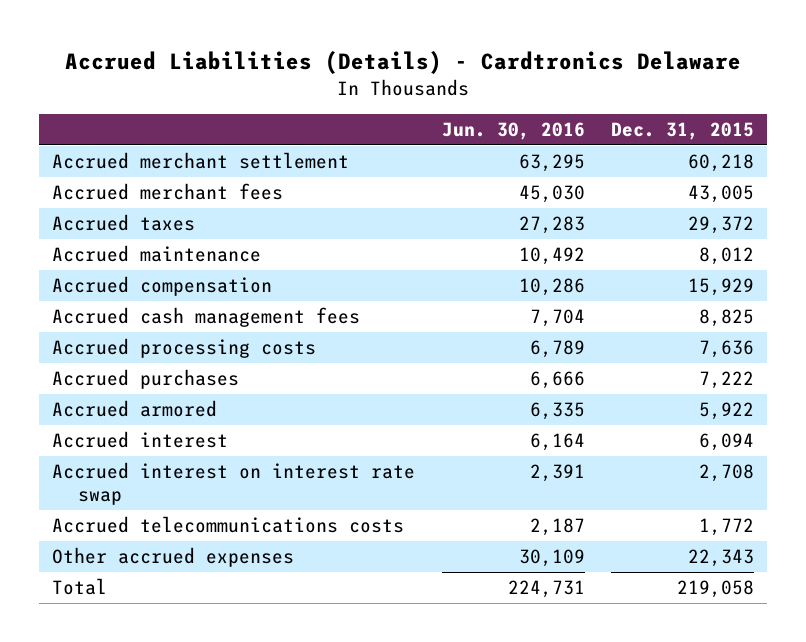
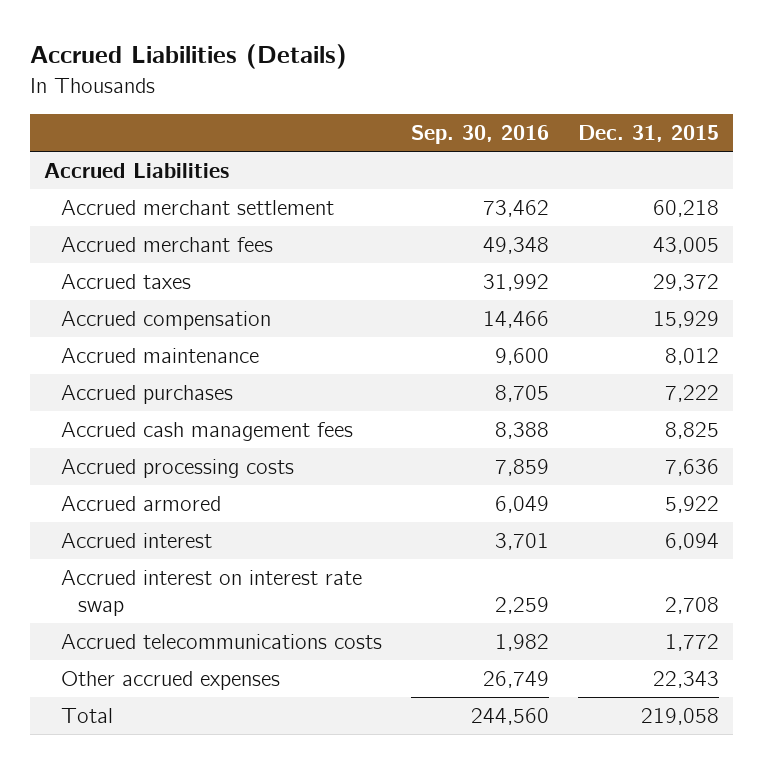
[65,50,742,74] Accrued Liabilities (Details) - Cardtronics Delaware -> [29,44,347,70] Accrued Liabilities (Details)
[441,122,585,141] Jun. 30, 2016 -> none
none -> [411,125,550,145] Sep. 30, 2016
none -> [44,162,230,178] Accrued Liabilities
[52,245,262,263] Accrued maintenance -> [61,347,260,363] Accrued maintenance
[52,369,240,390] Accrued purchases -> [61,384,234,404] Accrued purchases

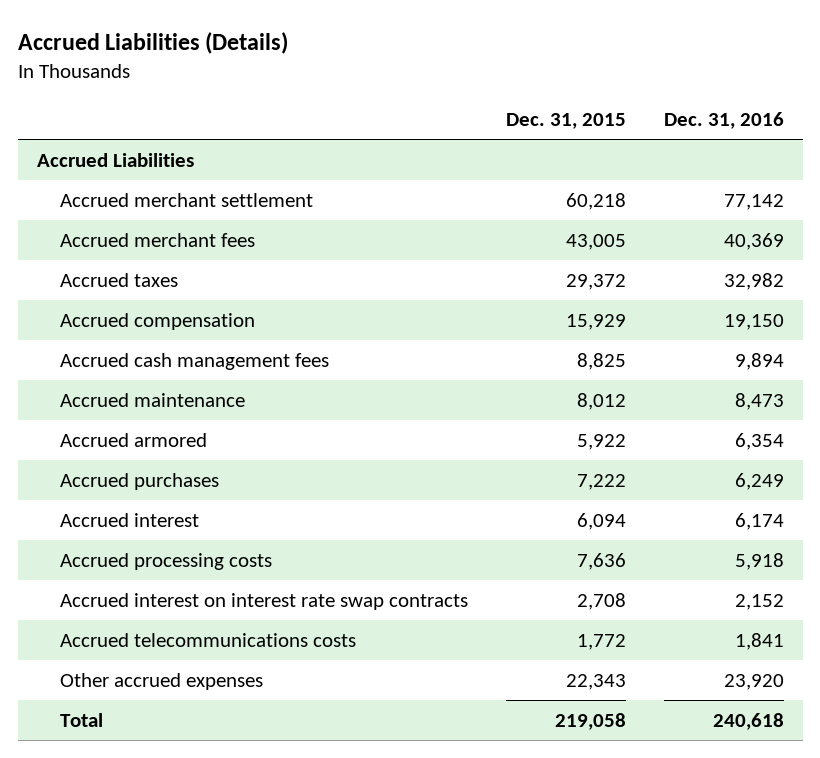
[411,125,550,145] Sep. 30, 2016 -> none
none -> [663,112,784,130] Dec. 31, 2016
[61,347,260,363] Accrued maintenance -> [59,392,245,407] Accrued maintenance
[61,384,234,404] Accrued purchases -> [59,472,219,490] Accrued purchases
[61,458,295,478] Accrued processing costs -> [59,552,272,570] Accrued processing costs
[61,569,363,617] Accrued interest on interest rate swap -> [59,592,468,610] Accrued interest on interest rate swap contracts

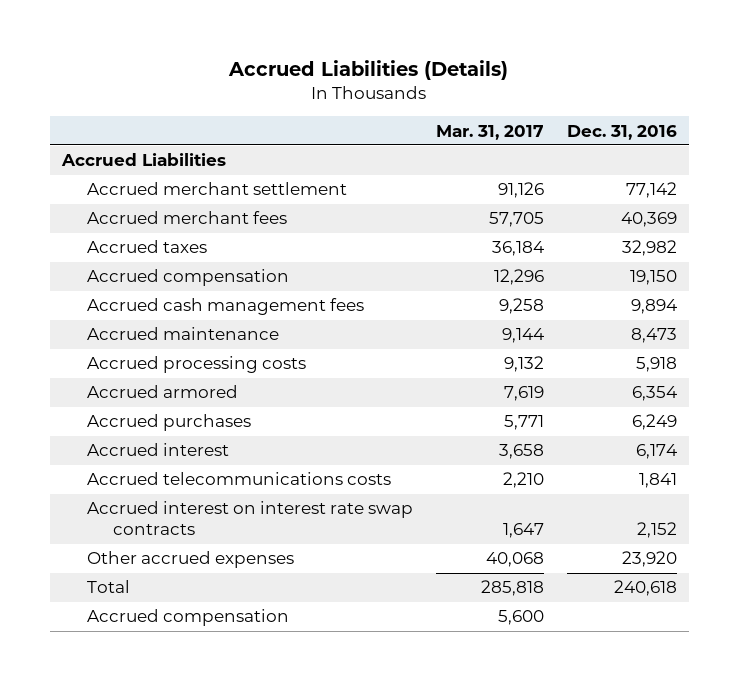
[505,113,626,130] Dec. 31, 2015 -> none
none -> [436,124,545,140] Mar. 31, 2017
[59,552,272,570] Accrued processing costs -> [87,356,307,374] Accrued processing costs
[59,592,468,610] Accrued interest on interest rate swap contracts -> [87,501,414,536] Accrued interest on interest rate swap contracts
none -> [87,609,290,627] Accrued compensation

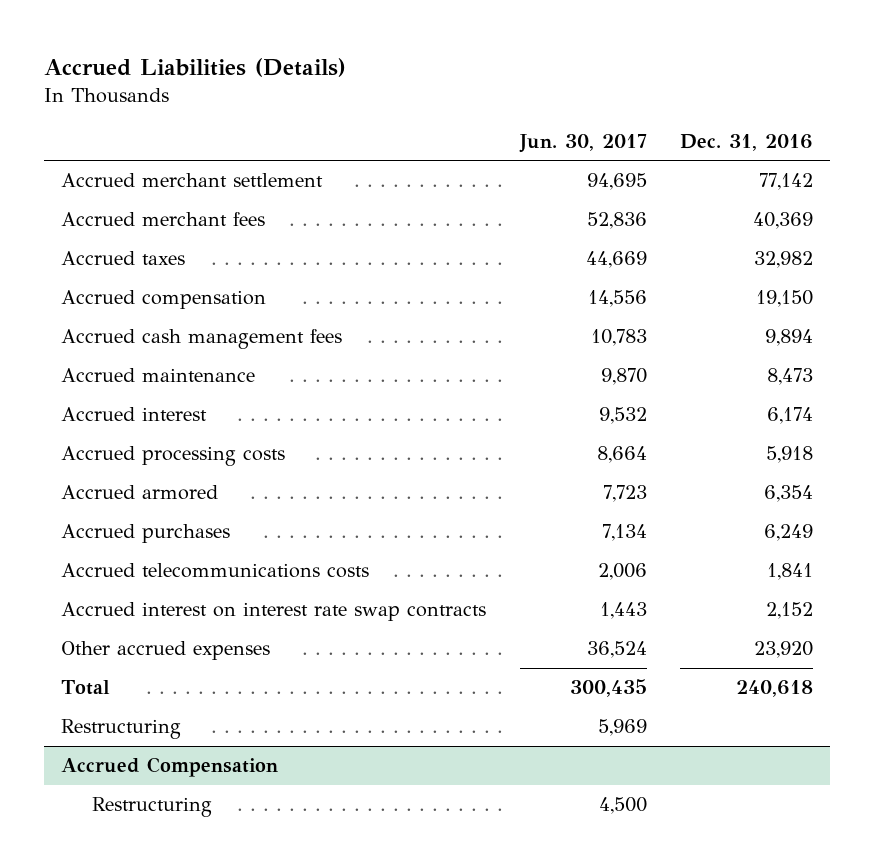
[436,124,545,140] Mar. 31, 2017 -> none
none -> [518,133,647,153] Jun. 30, 2017
[60,153,226,167] Accrued Liabilities -> none
[87,443,230,457] Accrued interest -> [60,407,207,422] Accrued interest
[87,609,290,627] Accrued compensation -> none
none -> [60,719,181,740] Restructuring
none -> [60,757,278,778] Accrued Compensation
none -> [91,797,212,818] Restructuring

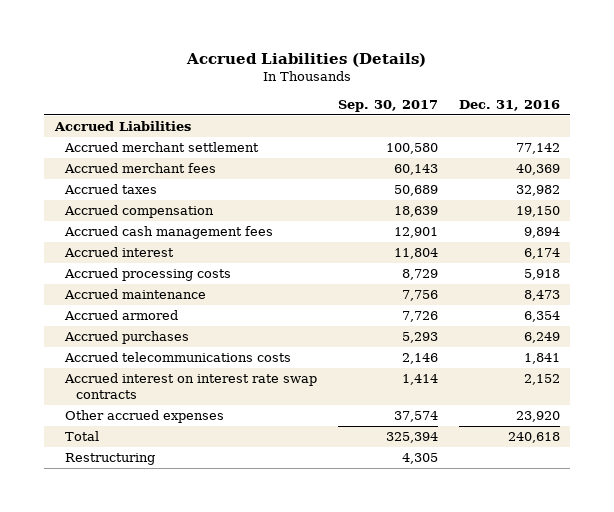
[518,133,647,153] Jun. 30, 2017 -> none
none -> [337,100,438,113] Sep. 30, 2017
none -> [53,121,191,132] Accrued Liabilities
[60,368,255,383] Accrued maintenance -> [64,289,207,300] Accrued maintenance
[60,757,278,778] Accrued Compensation -> none
[91,797,212,818] Restructuring -> none

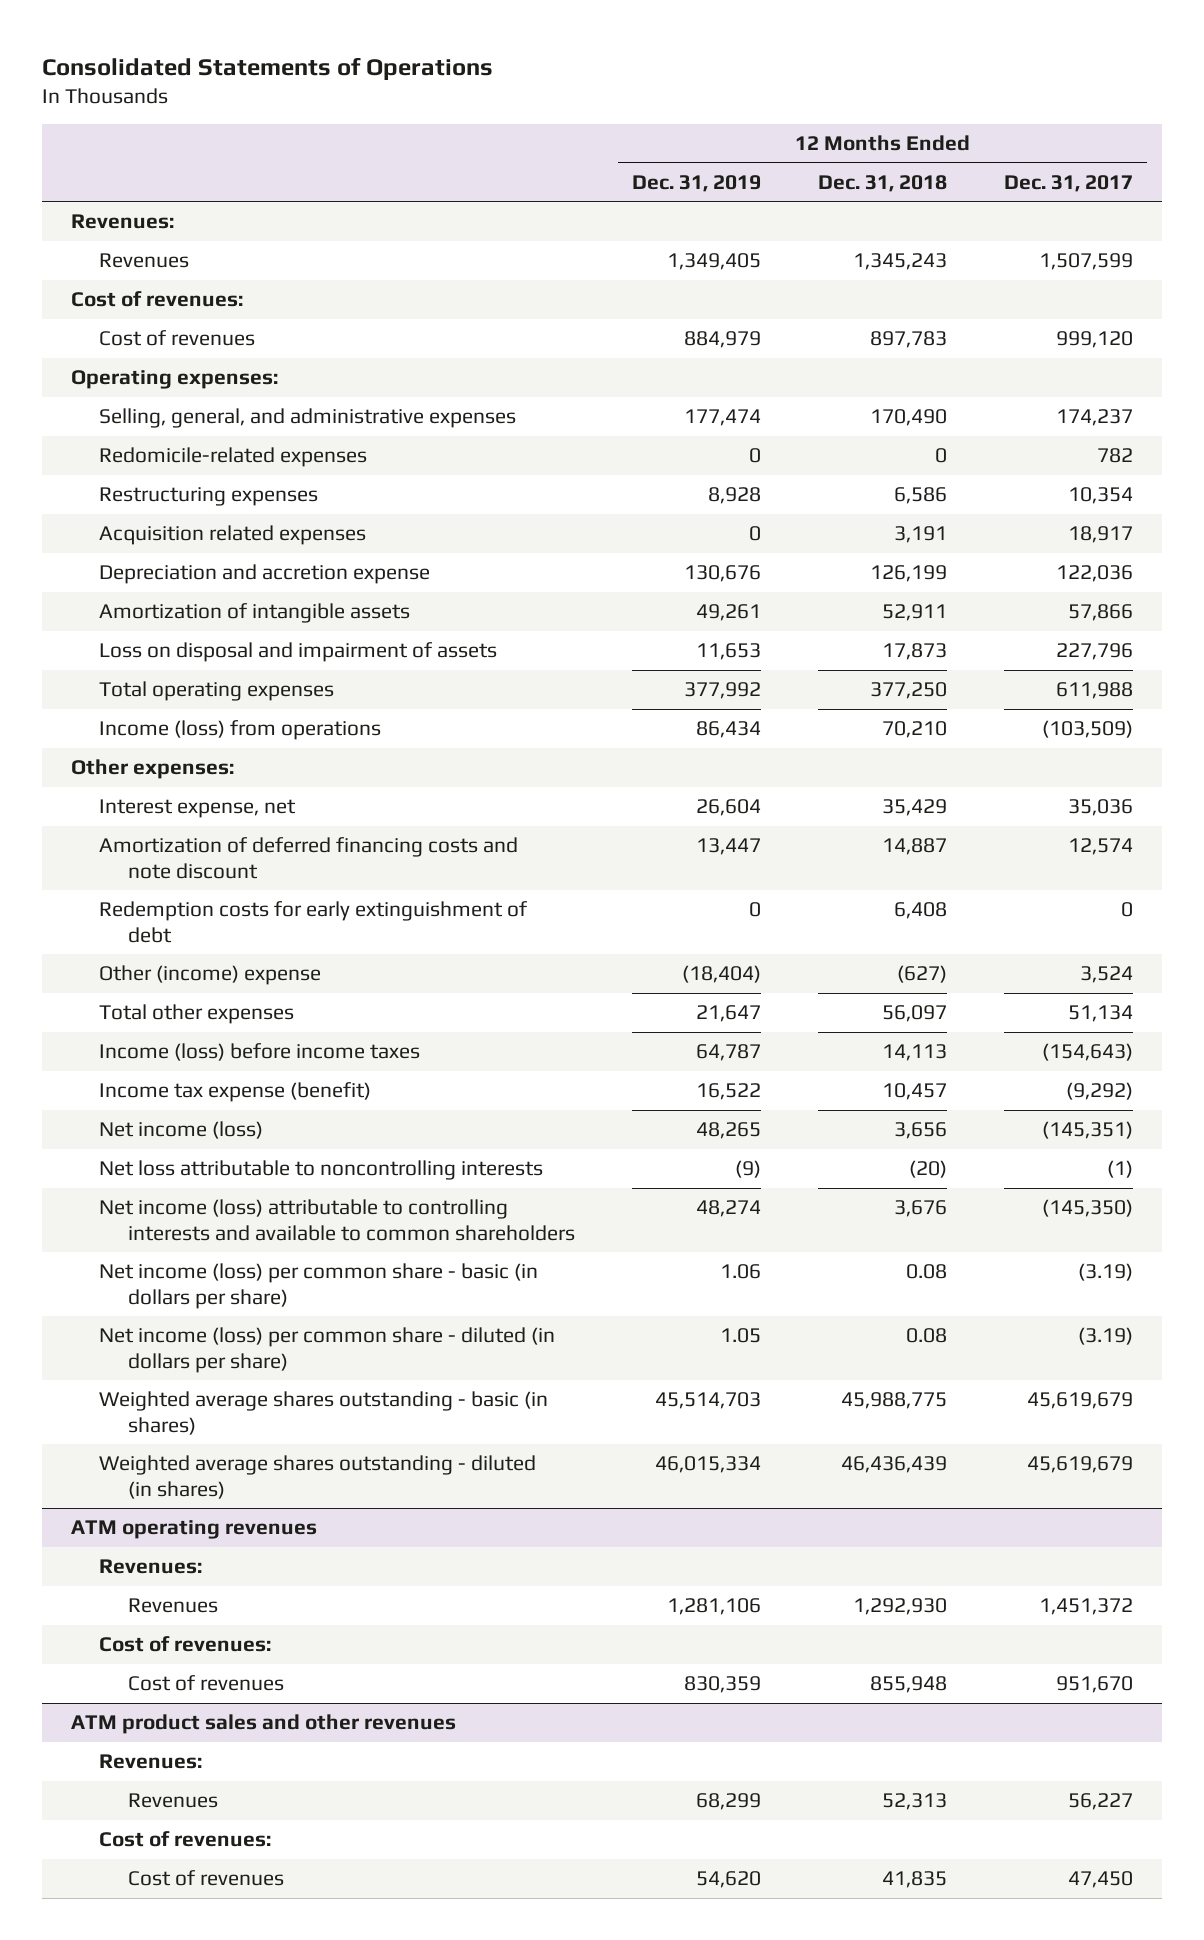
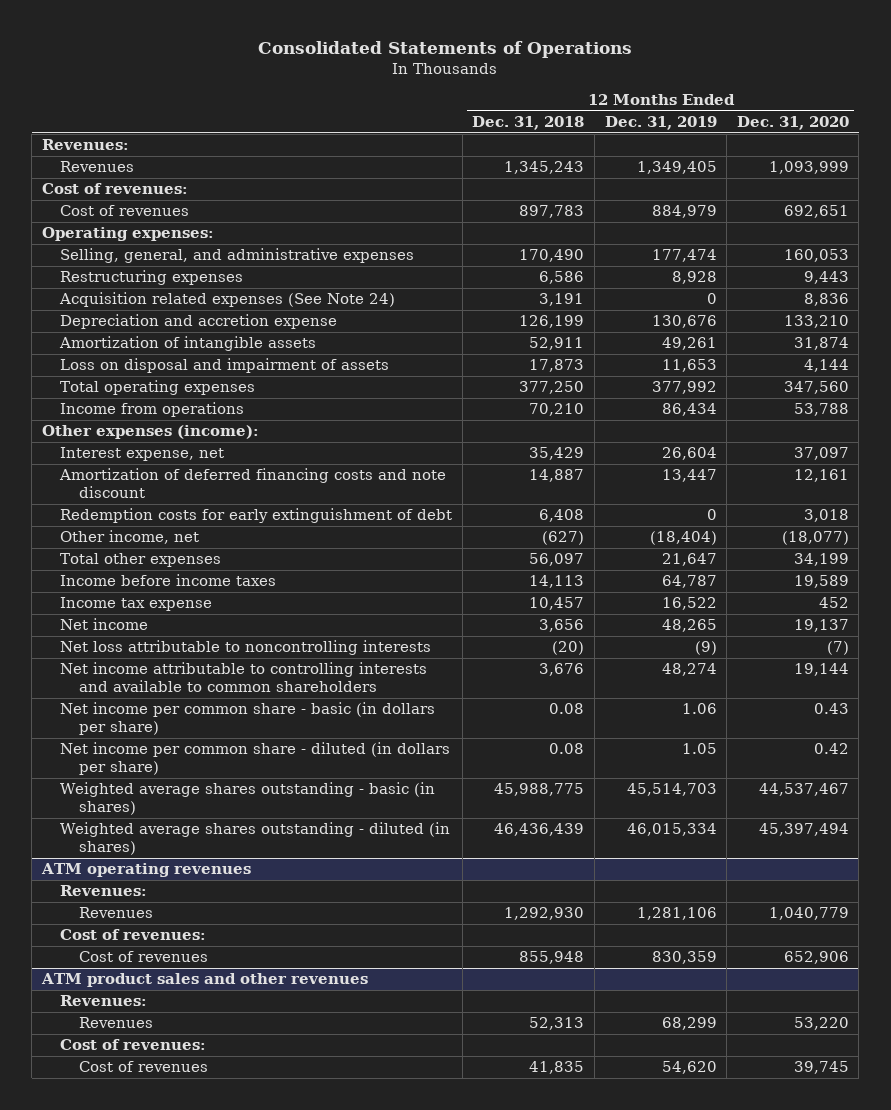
[1004,174,1134,192] Dec. 31, 2017 -> none
none -> [736,116,849,131] Dec. 31, 2020
[99,447,368,468] Redomicile-related expenses -> none
[99,525,367,546] Acquisition related expenses -> [59,292,396,308] Acquisition related expenses (See Note 24)
[99,720,382,741] Income (loss) from operations -> [60,402,245,418] Income from operations
[70,759,234,780] Other expenses: -> [41,425,259,440] Other expenses (income):
[99,965,322,986] Other (income) expense -> [60,530,200,545] Other income, net
[99,1043,421,1062] Income (loss) before income taxes -> [60,574,277,587] Income before income taxes
[99,1082,372,1103] Income tax expense (benefit) -> [60,597,213,612] Income tax expense
[99,1121,264,1140] Net income (loss) -> [60,618,149,631] Net income
[99,1199,576,1241] Net income (loss) attributable to controlling interests and available to common shareholders -> [60,662,428,693] Net income attributable to controlling interests and available to common shareholders
[99,1263,539,1309] Net income (loss) per common share - basic (in dollars per share) -> [60,702,436,736] Net income per common share - basic (in dollars per share)
[99,1327,556,1373] Net income (loss) per common share - diluted (in dollars per share) -> [60,742,451,776] Net income per common share - diluted (in dollars per share)

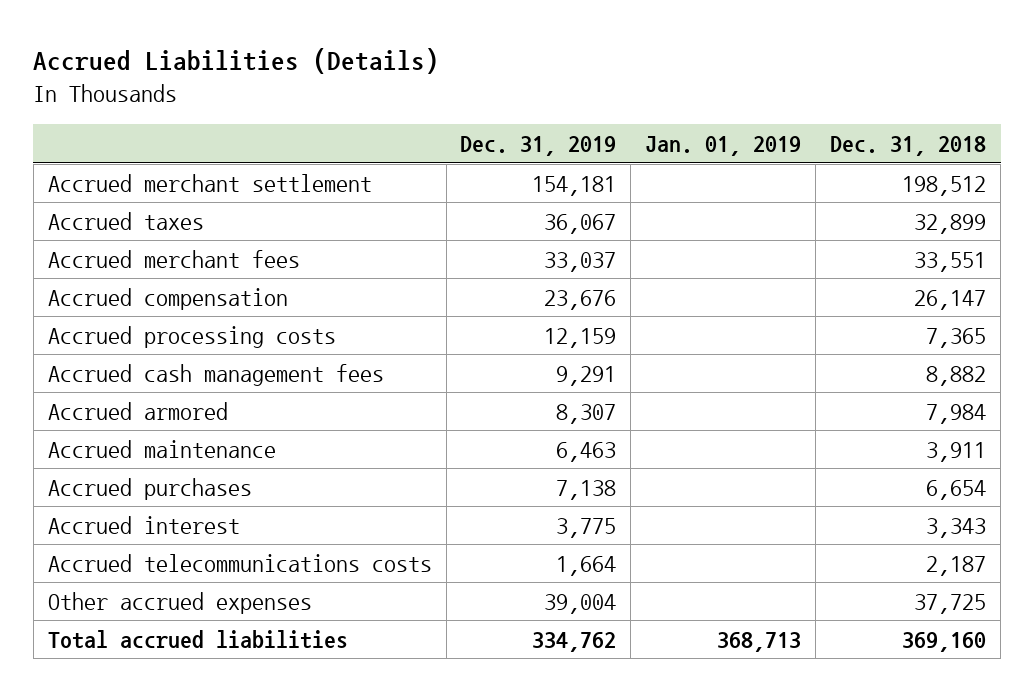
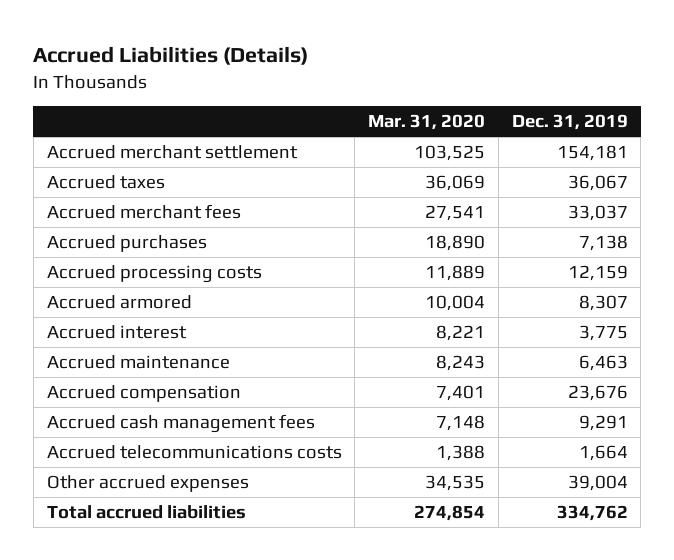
[645,136,802,157] Jan. 01, 2019 -> none
[830,136,987,157] Dec. 31, 2018 -> none
none -> [368,114,486,131] Mar. 31, 2020
[47,477,252,500] Accrued purchases -> [46,235,207,253] Accrued purchases
[47,439,276,458] Accrued maintenance -> [46,355,230,370] Accrued maintenance
[47,287,288,310] Accrued compensation -> [46,385,241,403] Accrued compensation
[47,363,384,386] Accrued cash management fees -> [46,414,315,434] Accrued cash management fees

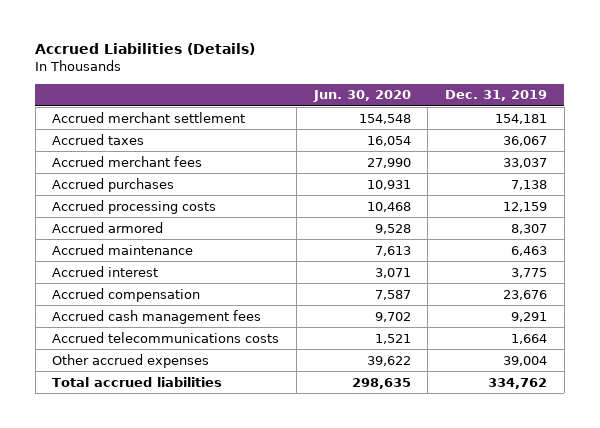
[368,114,486,131] Mar. 31, 2020 -> none
none -> [312,90,411,103] Jun. 30, 2020
[46,325,187,340] Accrued interest -> [52,265,159,277] Accrued interest

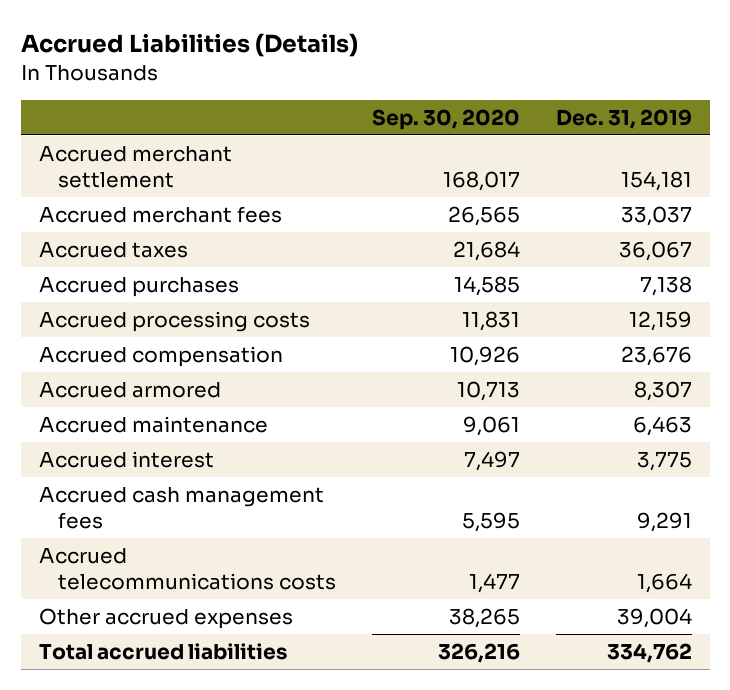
[312,90,411,103] Jun. 30, 2020 -> none
none -> [371,108,520,130] Sep. 30, 2020
[52,133,145,145] Accrued taxes -> [38,241,188,258] Accrued taxes
[52,287,201,302] Accrued compensation -> [38,345,283,367] Accrued compensation

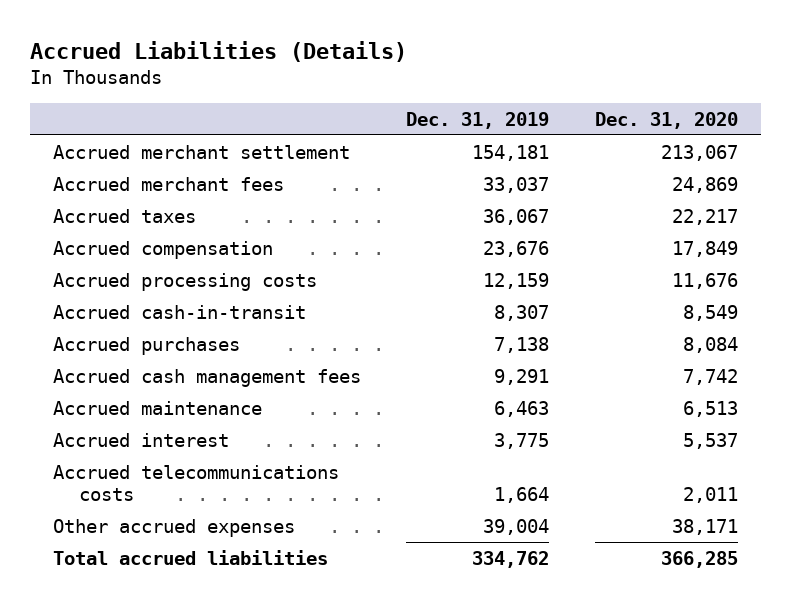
[371,108,520,130] Sep. 30, 2020 -> none
none -> [595,111,739,129] Dec. 31, 2020
[38,310,310,332] Accrued processing costs -> [52,272,317,291] Accrued processing costs
[38,381,221,398] Accrued armored -> [52,304,306,319] Accrued cash-in-transit
[38,276,239,297] Accrued purchases -> [52,336,240,355] Accrued purchases
[38,486,324,530] Accrued cash management fees -> [52,368,361,387] Accrued cash management fees

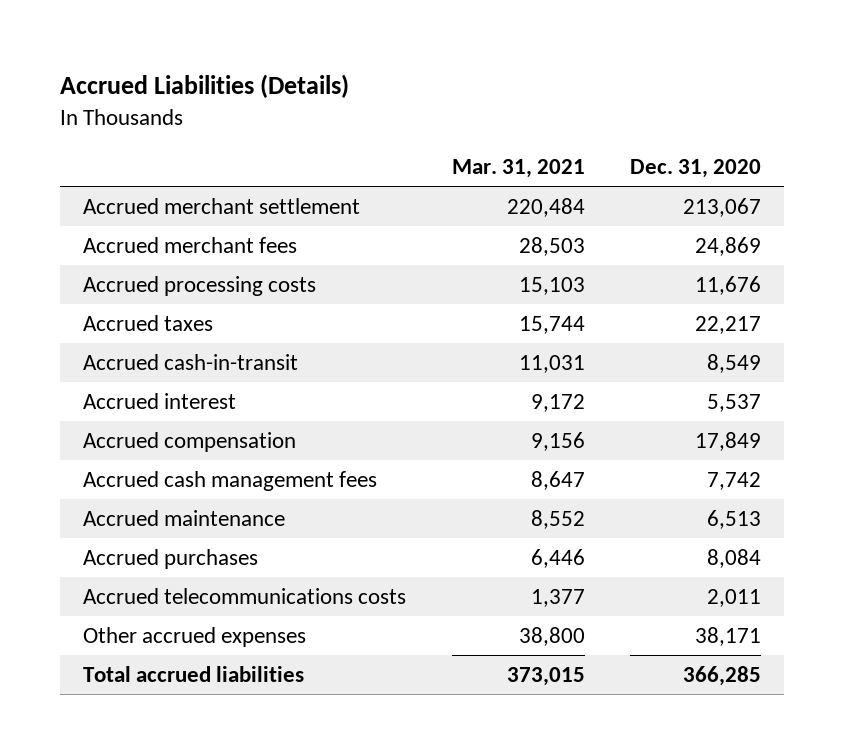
[406,111,550,129] Dec. 31, 2019 -> none
none -> [451,158,585,178] Mar. 31, 2021
[52,208,196,223] Accrued taxes -> [82,314,213,331] Accrued taxes
[52,432,229,447] Accrued interest -> [82,392,236,409] Accrued interest
[52,240,273,259] Accrued compensation -> [82,431,296,452] Accrued compensation
[52,336,240,355] Accrued purchases -> [82,548,258,569] Accrued purchases

